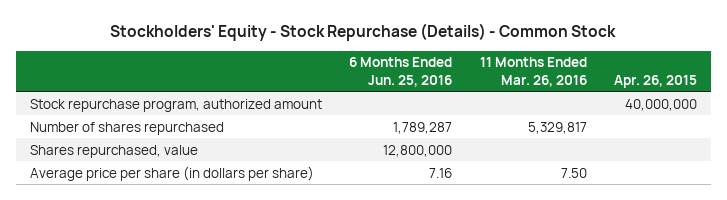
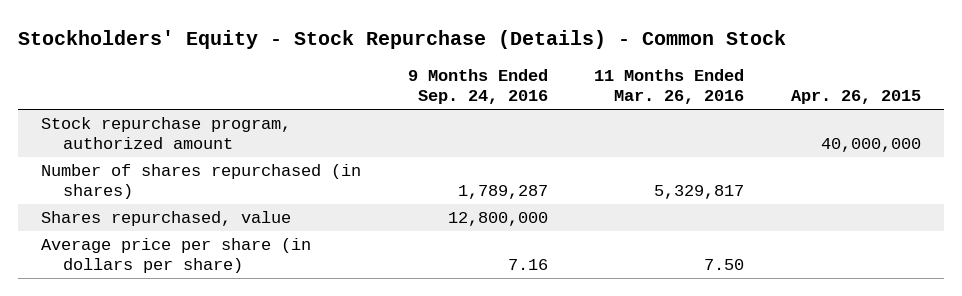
[349,57,453,87] 6 Months Ended Jun. 25, 2016 -> none
none -> [407,69,548,105] 9 Months Ended Sep. 24, 2016
[29,121,224,135] Number of shares repurchased -> [41,164,362,200] Number of shares repurchased (in shares)

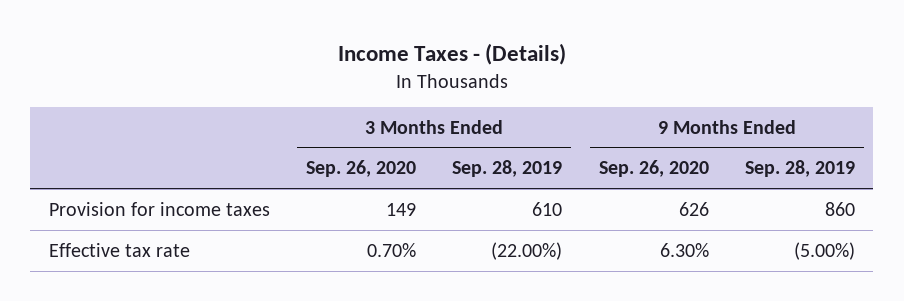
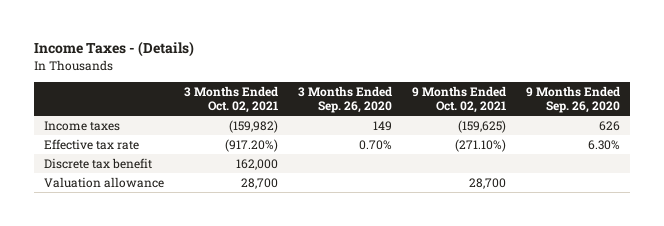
[452,160,563,178] Sep. 28, 2019 -> none
[745,160,856,178] Sep. 28, 2019 -> none
none -> [184,85,279,114] 3 Months Ended Oct. 02, 2021
none -> [411,85,506,114] 9 Months Ended Oct. 02, 2021
[48,201,270,216] Provision for income taxes -> [44,120,121,131] Income taxes
none -> [44,157,153,169] Discrete tax benefit
none -> [44,176,165,188] Valuation allowance

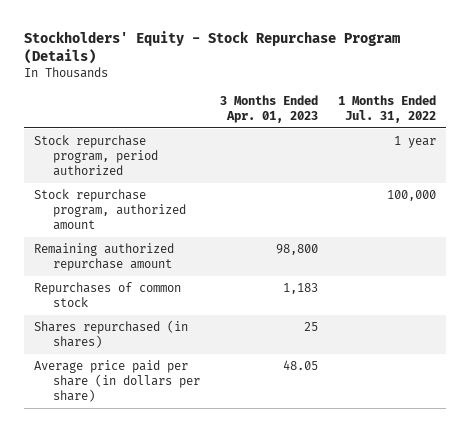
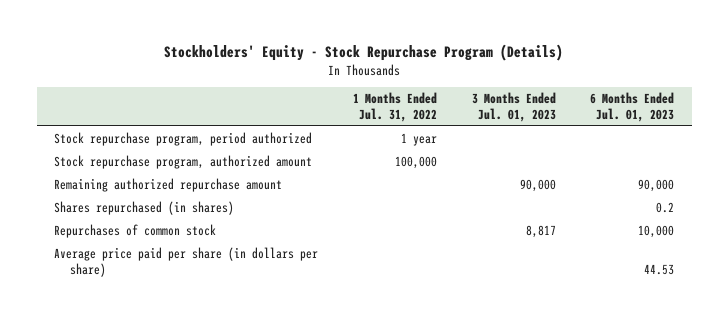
[219,94,318,123] 3 Months Ended Apr. 01, 2023 -> none
none -> [471,92,556,123] 3 Months Ended Jul. 01, 2023
none -> [590,92,675,123] 6 Months Ended Jul. 01, 2023
[34,281,182,308] Repurchases of common stock -> [54,223,217,238] Repurchases of common stock

